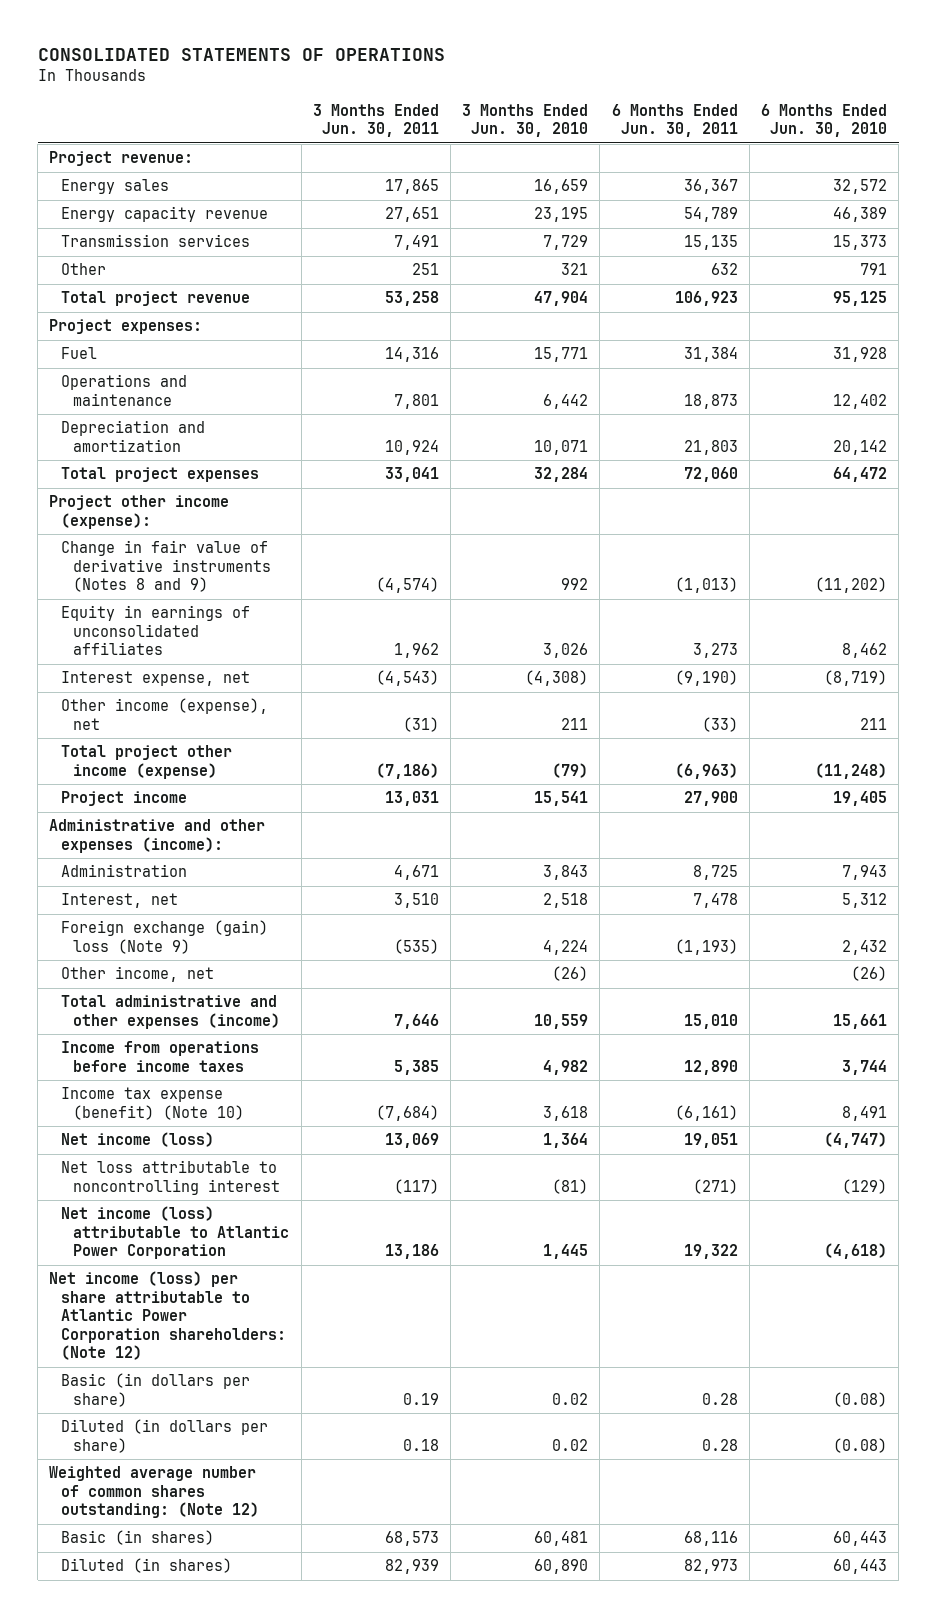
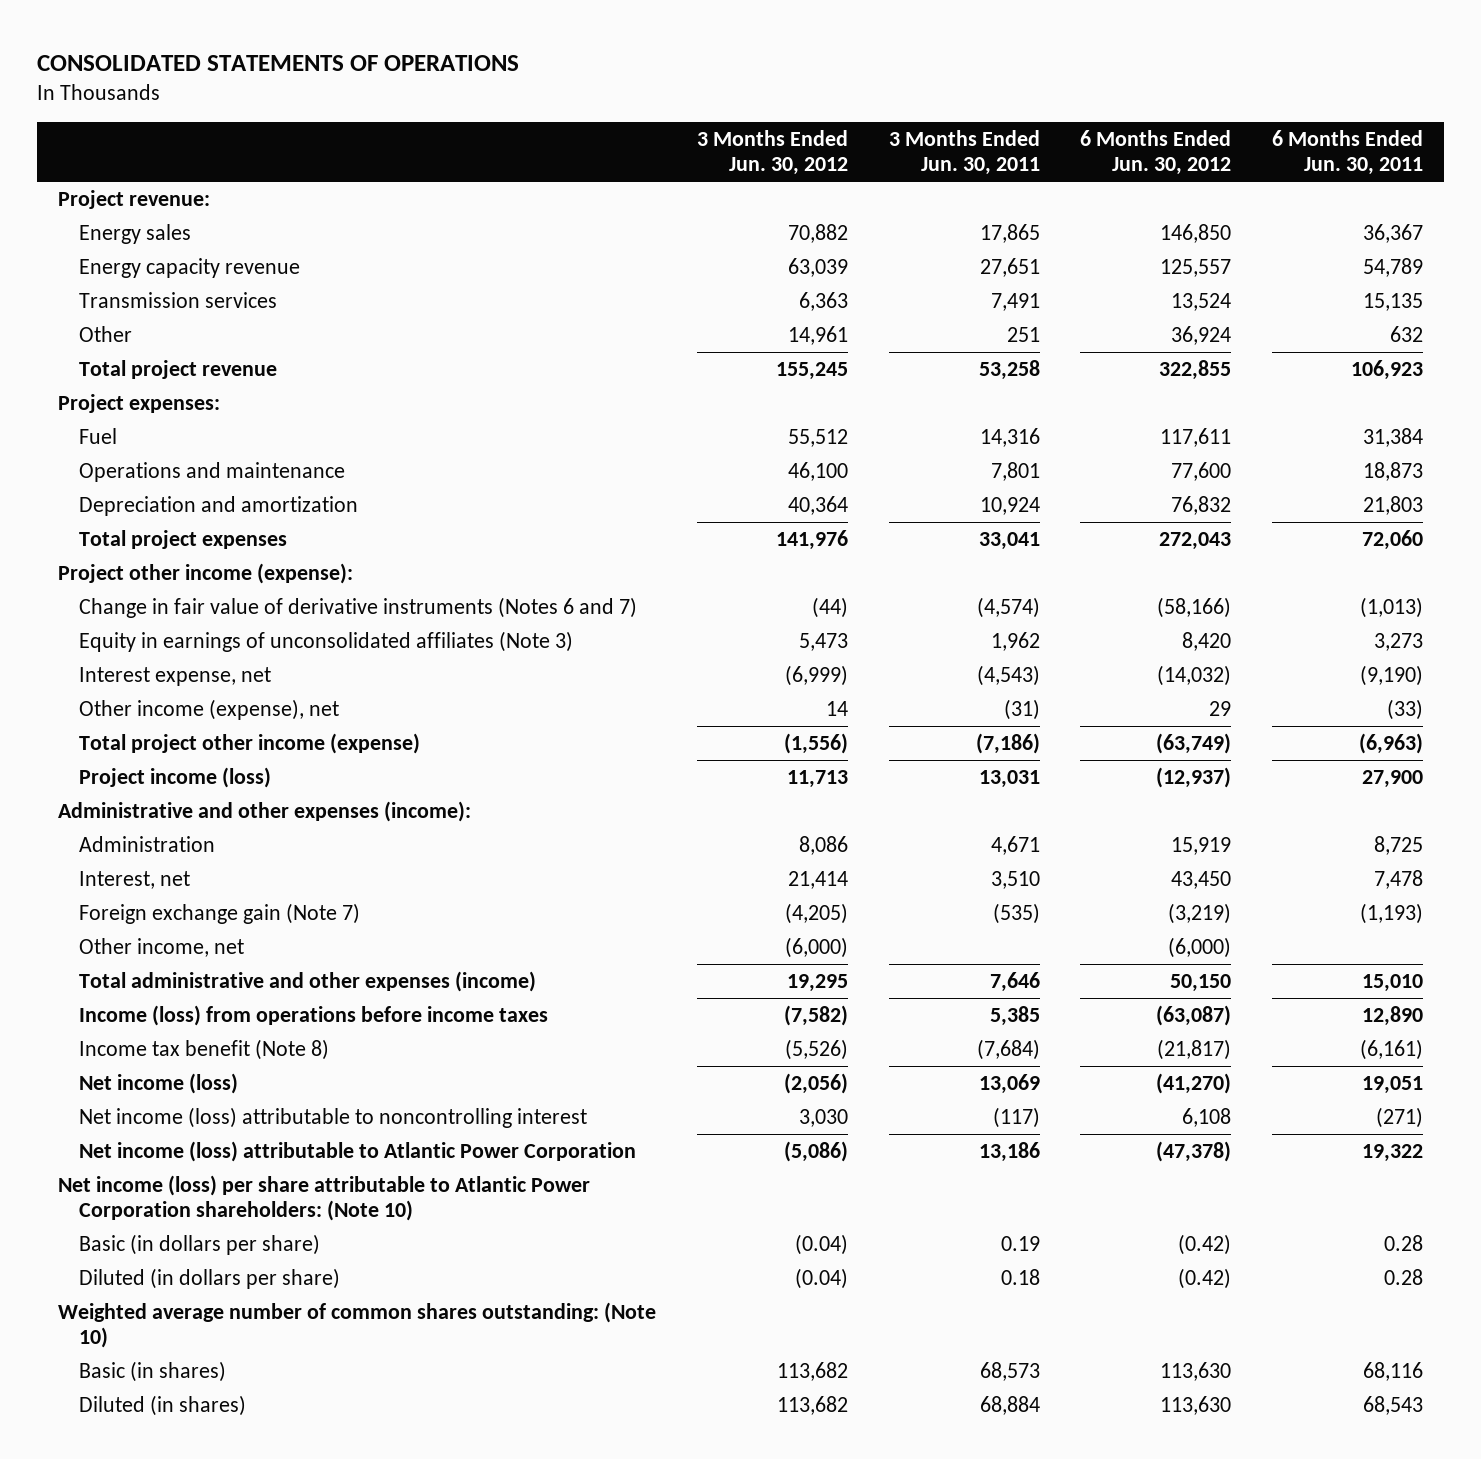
[462,103,589,138] 3 Months Ended Jun. 30, 2010 -> none
[761,103,888,138] 6 Months Ended Jun. 30, 2010 -> none
none -> [696,130,848,176] 3 Months Ended Jun. 30, 2012
none -> [1080,130,1232,176] 6 Months Ended Jun. 30, 2012
[61,540,272,593] Change in fair value of derivative instruments (Notes 8 and 9) -> [79,597,638,619] Change in fair value of derivative instruments (Notes 6 and 7)
[61,605,251,656] Equity in earnings of unconsolidated affiliates -> [79,631,574,653] Equity in earnings of unconsolidated affiliates (Note 3)
[61,791,188,807] Project income -> [79,767,272,789] Project income (loss)
[61,920,269,954] Foreign exchange (gain) loss (Note 9) -> [79,903,361,925] Foreign exchange gain (Note 7)
[61,1041,260,1072] Income from operations before income taxes -> [79,1005,549,1027] Income (loss) from operations before income taxes
[61,1087,245,1120] Income tax expense (benefit) (Note 10) -> [79,1039,330,1061] Income tax benefit (Note 8)
[61,1160,281,1195] Net loss attributable to noncontrolling interest -> [79,1107,588,1129] Net income (loss) attributable to noncontrolling interest
[49,1271,287,1361] Net income (loss) per share attributable to Atlantic Power Corporation shareholders: (Note 12) -> [57,1175,590,1222] Net income (loss) per share attributable to Atlantic Power Corporation shareholders: (Note 10)
[49,1466,260,1519] Weighted average number of common shares outstanding: (Note 12) -> [57,1302,656,1349] Weighted average number of common shares outstanding: (Note 10)
[384,1559,439,1575] 82,939 -> [979,1396,1040,1416] 68,884
[683,1559,738,1575] 82,973 -> [1363,1396,1424,1416] 68,543

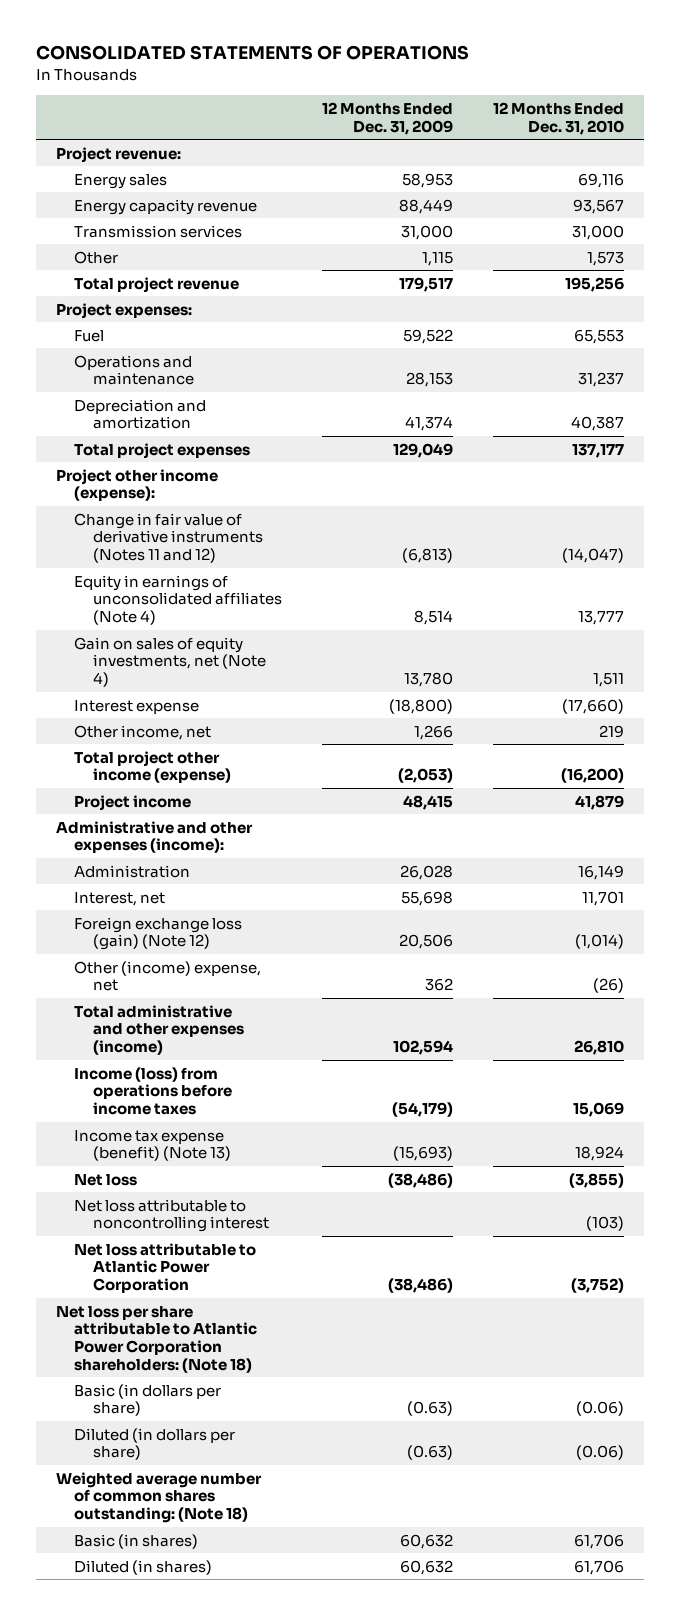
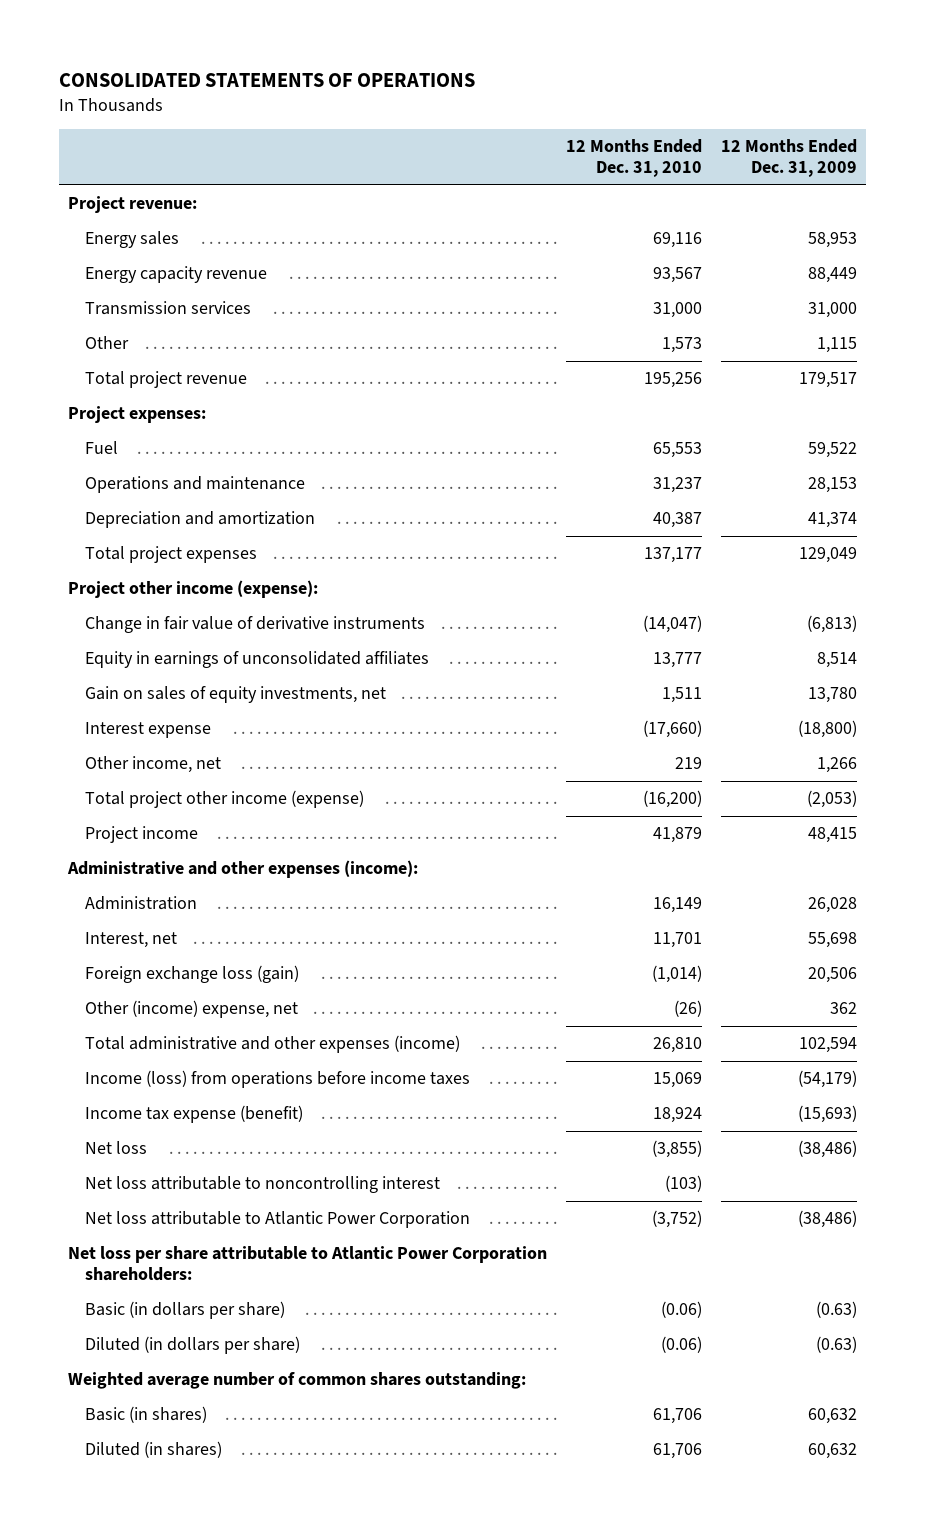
[74,512,263,564] Change in fair value of derivative instruments (Notes 11 and 12) -> [85,616,426,634] Change in fair value of derivative instruments
[74,574,282,626] Equity in earnings of unconsolidated affiliates (Note 4) -> [85,651,430,669] Equity in earnings of unconsolidated affiliates
[74,636,266,688] Gain on sales of equity investments, net (Note 4) -> [85,686,387,704] Gain on sales of equity investments, net
[74,916,243,951] Foreign exchange loss (gain) (Note 12) -> [85,965,300,984] Foreign exchange loss (gain)
[74,1129,231,1162] Income tax expense (benefit) (Note 13) -> [85,1105,304,1124] Income tax expense (benefit)
[55,1305,258,1373] Net loss per share attributable to Atlantic Power Corporation shareholders: (Note 18) -> [68,1246,548,1282] Net loss per share attributable to Atlantic Power Corporation shareholders:
[55,1471,262,1524] Weighted average number of common shares outstanding: (Note 18) -> [68,1372,527,1390] Weighted average number of common shares outstanding:

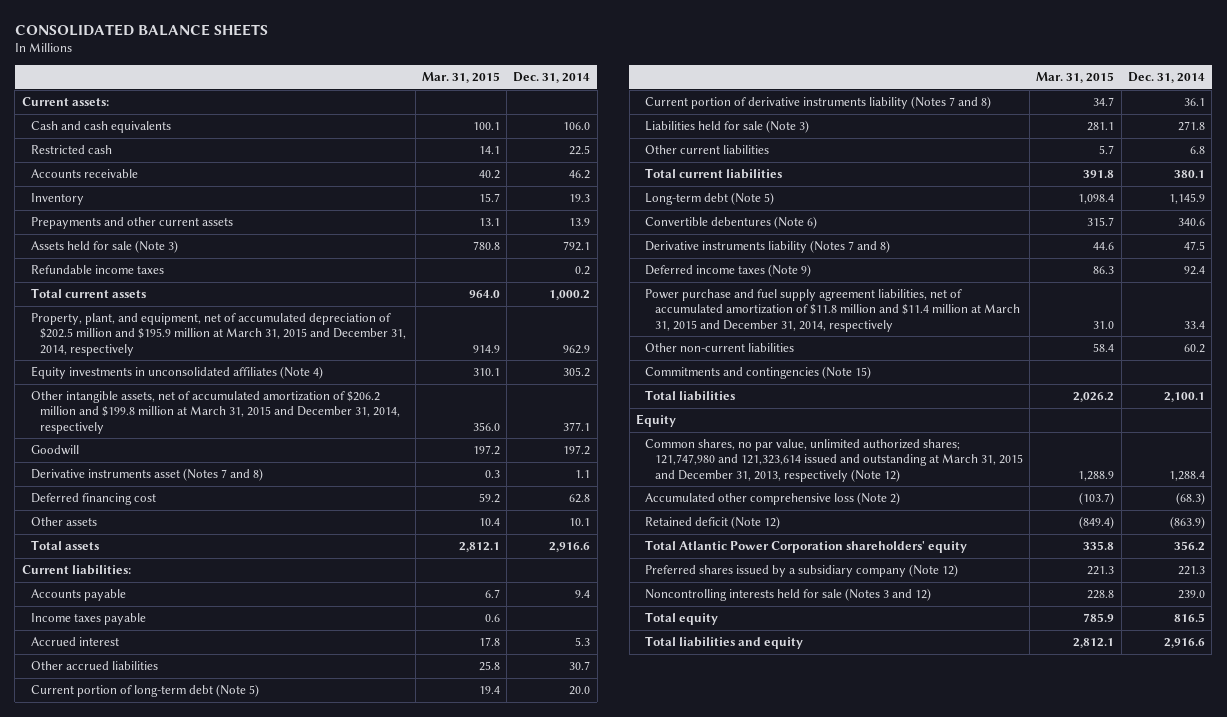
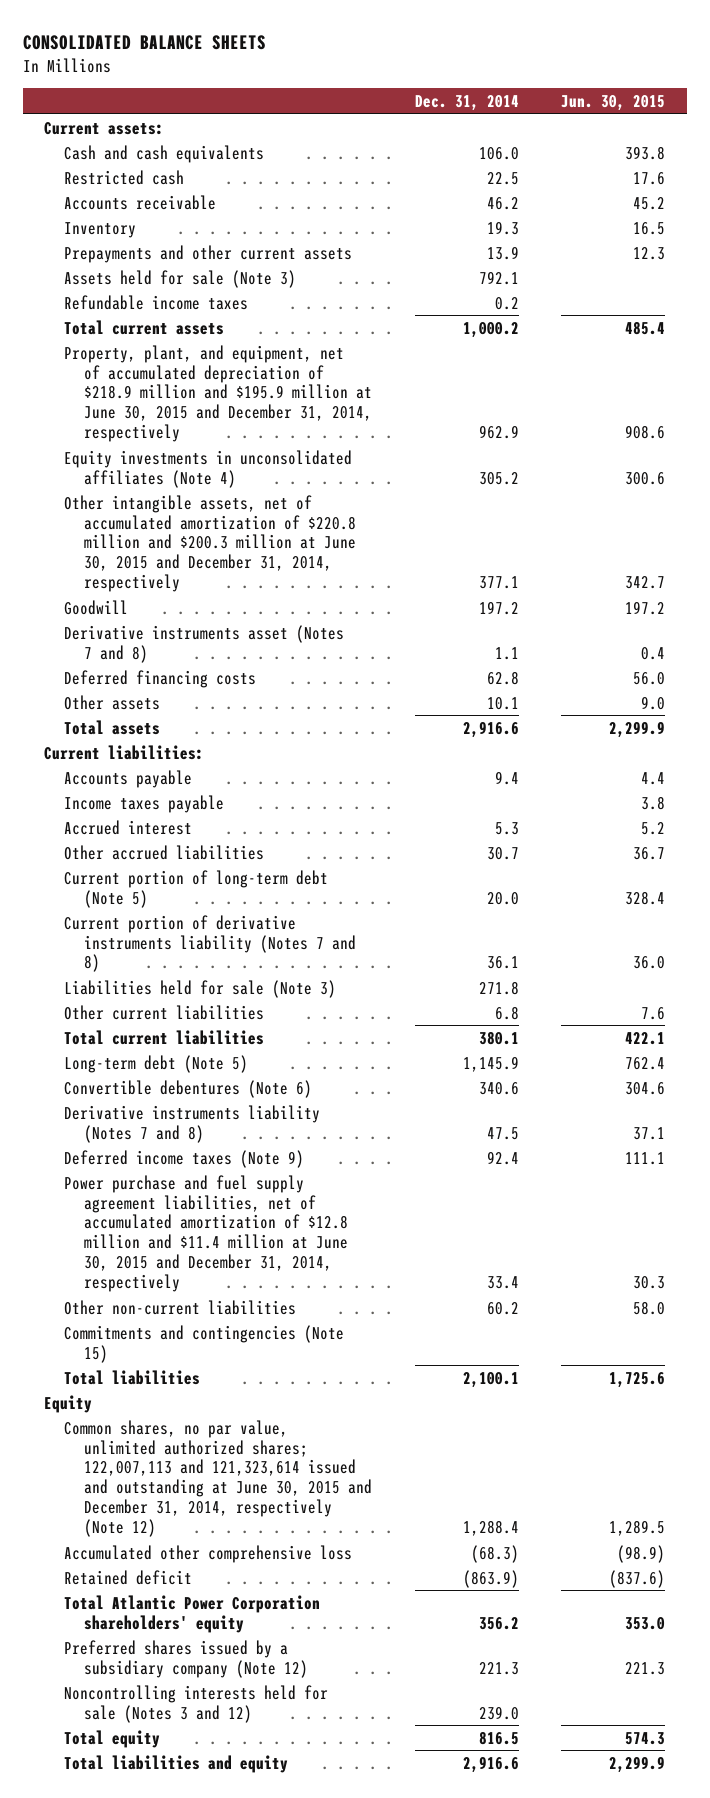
[421,72,500,84] Mar. 31, 2015 -> none
none -> [561,94,666,111] Jun. 30, 2015
[30,312,407,356] Property, plant, and equipment, net of accumulated depreciation of $202.5 million and $195.9 million at March 31, 2015 and December 31, 2014, respectively -> [64,344,372,443] Property, plant, and equipment, net of accumulated depreciation of $218.9 million and $195.9 million at June 30, 2015 and December 31, 2014, respectively
[30,390,401,434] Other intangible assets, net of accumulated amortization of $206.2 million and $199.8 million at March 31, 2015 and December 31, 2014, respectively -> [64,494,356,593] Other intangible assets, net of accumulated amortization of $220.8 million and $200.3 million at June 30, 2015 and December 31, 2014, respectively
[30,492,156,505] Deferred financing cost -> [64,669,257,688] Deferred financing costs
[645,288,1020,332] Power purchase and fuel supply agreement liabilities, net of accumulated amortization of $11.8 million and $11.4 million at March 31, 2015 and December 31, 2014, respectively -> [64,1174,348,1293] Power purchase and fuel supply agreement liabilities, net of accumulated amortization of $12.8 million and $11.4 million at June 30, 2015 and December 31, 2014, respectively
[645,438,1023,482] Common shares, no par value, unlimited authorized shares; 121,747,980 and 121,323,614 issued and outstanding at March 31, 2015 and December 31, 2013, respectively (Note 12) -> [64,1419,372,1538] Common shares, no par value, unlimited authorized shares; 122,007,113 and 121,323,614 issued and outstanding at June 30, 2015 and December 31, 2014, respectively (Note 12)
[645,491,901,505] Accumulated other comprehensive loss (Note 2) -> [64,1544,353,1563] Accumulated other comprehensive loss
[645,515,781,529] Retained deficit (Note 12) -> [64,1569,193,1585] Retained deficit

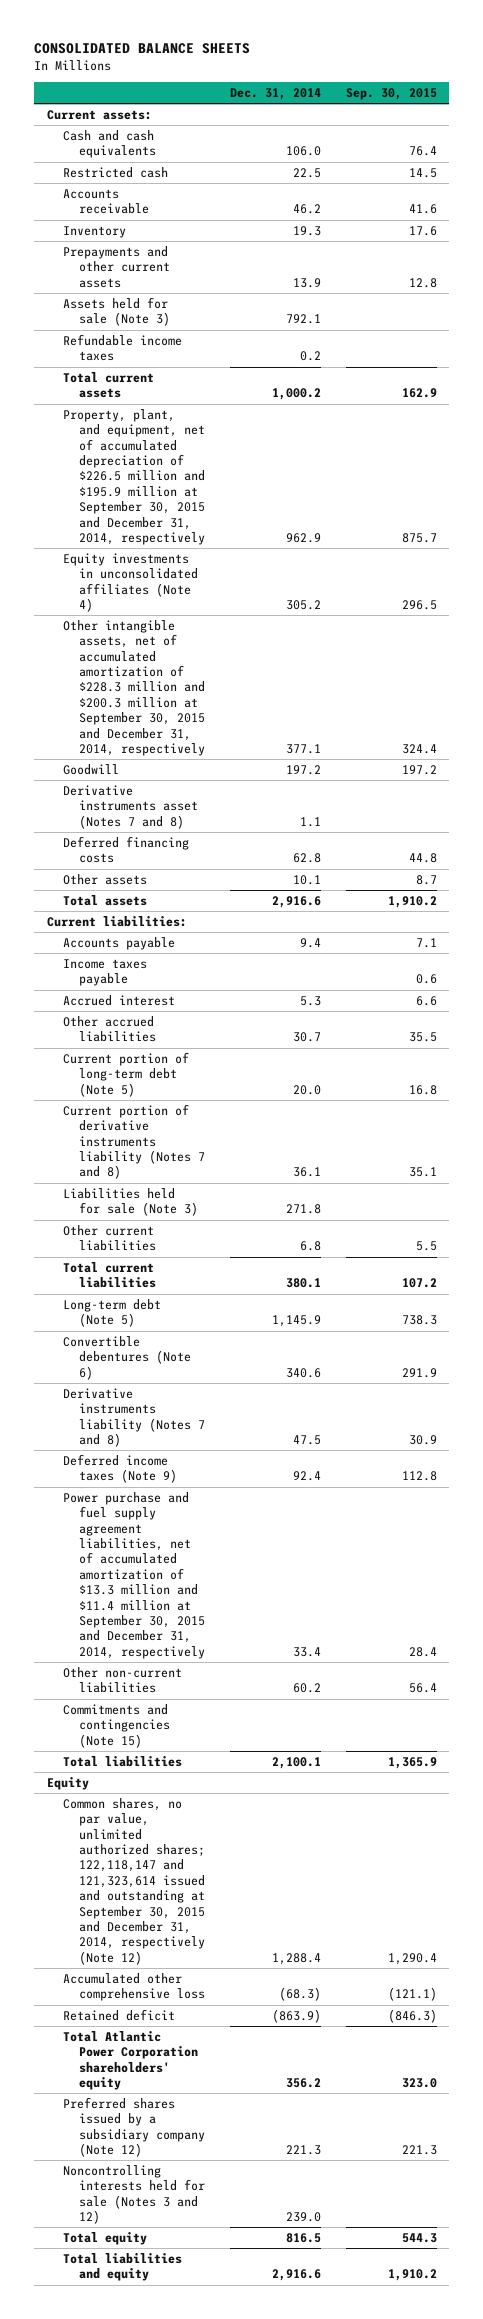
[561,94,666,111] Jun. 30, 2015 -> none
none -> [345,87,437,100] Sep. 30, 2015
[64,344,372,443] Property, plant, and equipment, net of accumulated depreciation of $218.9 million and $195.9 million at June 30, 2015 and December 31, 2014, respectively -> [62,408,206,546] Property, plant, and equipment, net of accumulated depreciation of $226.5 million and $195.9 million at September 30, 2015 and December 31, 2014, respectively
[64,494,356,593] Other intangible assets, net of accumulated amortization of $220.8 million and $200.3 million at June 30, 2015 and December 31, 2014, respectively -> [62,619,206,757] Other intangible assets, net of accumulated amortization of $228.3 million and $200.3 million at September 30, 2015 and December 31, 2014, respectively
[64,1174,348,1293] Power purchase and fuel supply agreement liabilities, net of accumulated amortization of $12.8 million and $11.4 million at June 30, 2015 and December 31, 2014, respectively -> [62,1491,206,1659] Power purchase and fuel supply agreement liabilities, net of accumulated amortization of $13.3 million and $11.4 million at September 30, 2015 and December 31, 2014, respectively
[64,1419,372,1538] Common shares, no par value, unlimited authorized shares; 122,007,113 and 121,323,614 issued and outstanding at June 30, 2015 and December 31, 2014, respectively (Note 12) -> [62,1797,206,1965] Common shares, no par value, unlimited authorized shares; 122,118,147 and 121,323,614 issued and outstanding at September 30, 2015 and December 31, 2014, respectively (Note 12)

